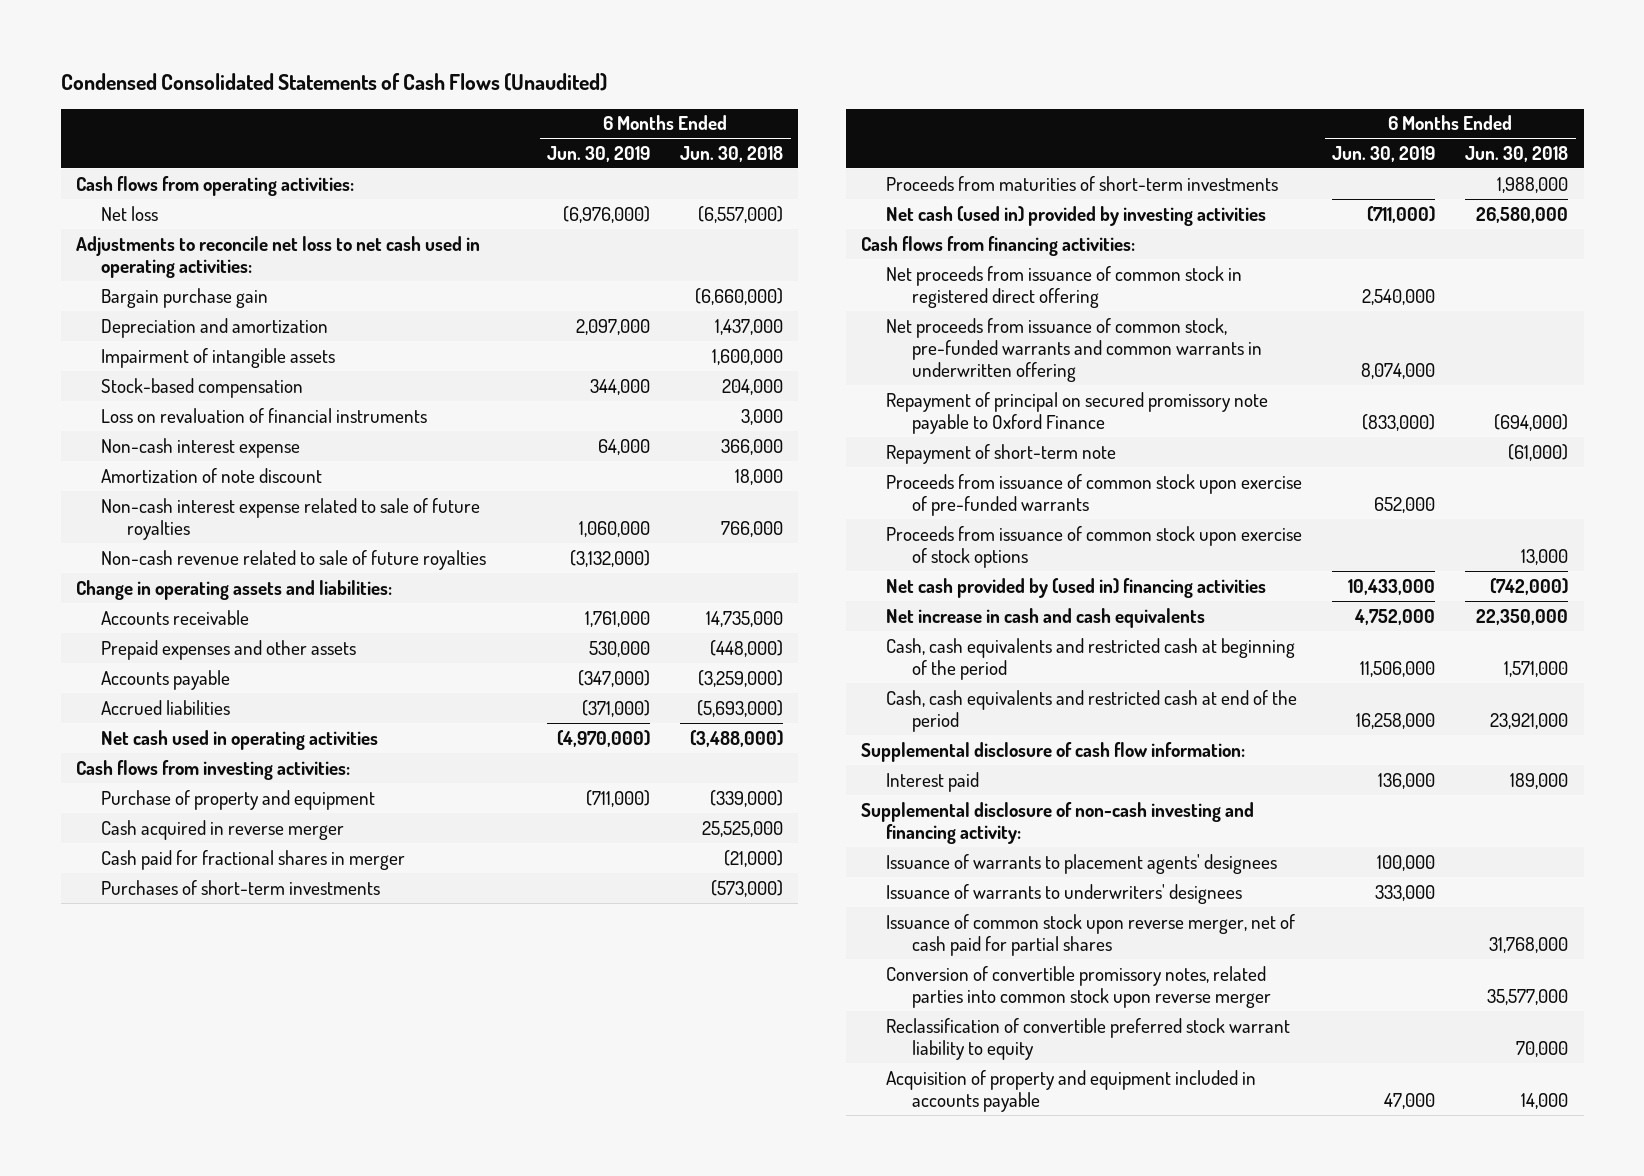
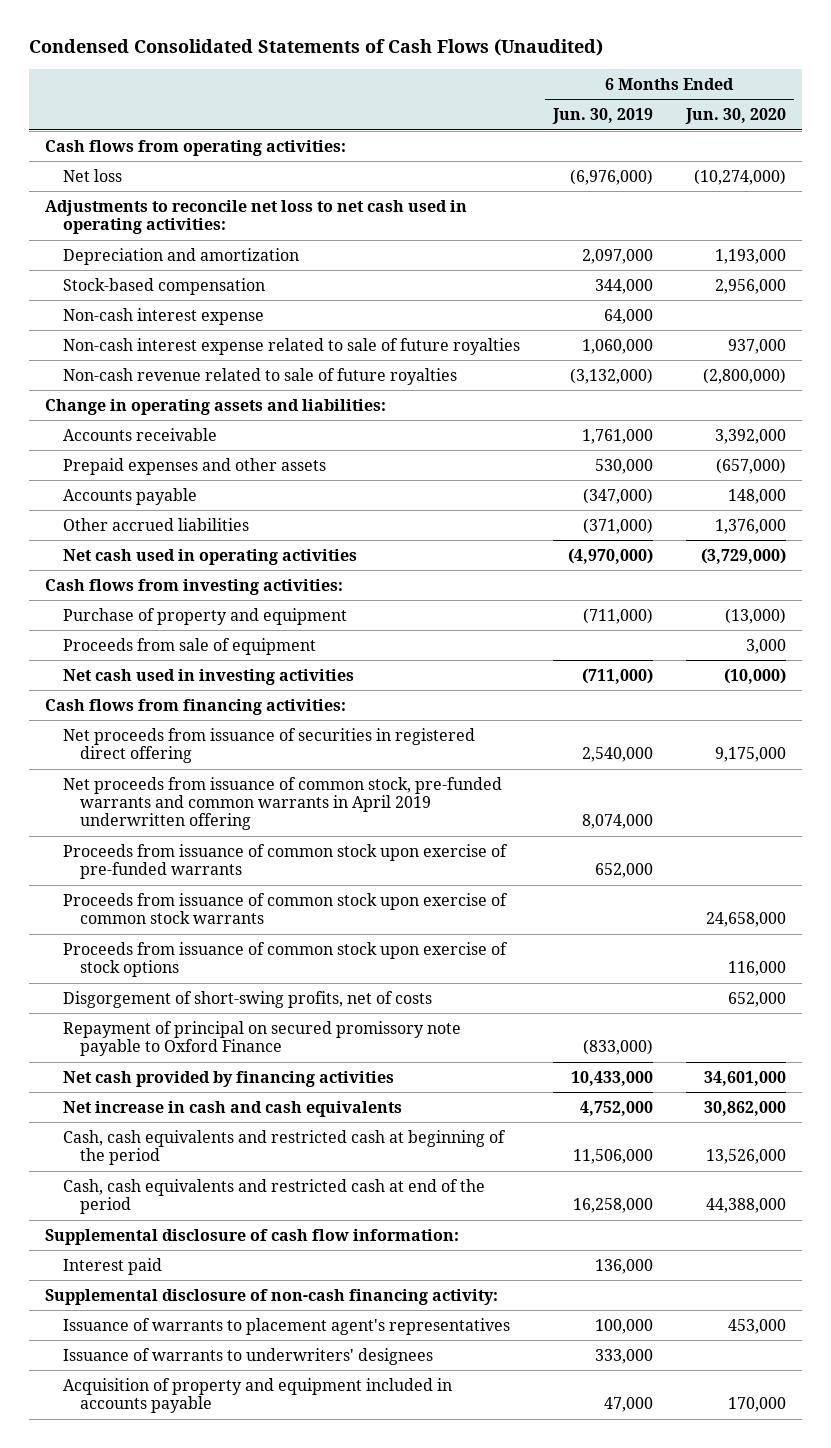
[680,145,784,162] Jun. 30, 2018 -> none
none -> [684,108,786,125] Jun. 30, 2020
[101,287,269,308] Bargain purchase gain -> none
[101,347,336,368] Impairment of intangible assets -> none
[101,407,428,423] Loss on revaluation of financial instruments -> none
[101,467,323,483] Amortization of note discount -> none
[101,699,231,715] Accrued liabilities -> [62,517,249,531] Other accrued liabilities
[101,819,345,840] Cash acquired in reverse merger -> none
[101,849,406,870] Cash paid for fractional shares in merger -> none
[101,879,381,895] Purchases of short-term investments -> none
[886,175,1279,191] Proceeds from maturities of short-term investments -> none
none -> [62,637,316,655] Proceeds from sale of equipment
[886,205,1267,226] Net cash (used in) provided by investing activities -> [62,668,354,685] Net cash used in investing activities
[886,443,1117,464] Repayment of short-term note -> none
[886,265,1243,308] Net proceeds from issuance of common stock in registered direct offering -> [62,727,475,764] Net proceeds from issuance of securities in registered direct offering
[886,317,1262,382] Net proceeds from issuance of common stock, pre-funded warrants and common warrants in underwritten offering -> [62,776,502,831] Net proceeds from issuance of common stock, pre-funded warrants and common warrants in April 2019 underwritten offering
none -> [62,892,508,925] Proceeds from issuance of common stock upon exercise of common stock warrants
none -> [62,990,432,1008] Disgorgement of short-swing profits, net of costs
[886,391,1269,434] Repayment of principal on secured promissory note payable to Oxford Finance -> [62,1020,461,1057] Repayment of principal on secured promissory note payable to Oxford Finance
[886,577,1267,598] Net cash provided by (used in) financing activities -> [62,1070,394,1087] Net cash provided by financing activities
[860,801,1254,844] Supplemental disclosure of non-cash investing and financing activity: -> [45,1288,499,1305] Supplemental disclosure of non-cash financing activity:
[886,853,1278,874] Issuance of warrants to placement agents' designees -> [62,1317,510,1335] Issuance of warrants to placement agent's representatives
[886,913,1296,956] Issuance of common stock upon reverse merger, net of cash paid for partial shares -> none
[886,965,1271,1008] Conversion of convertible promissory notes, related parties into common stock upon reverse merger -> none
[886,1017,1291,1060] Reclassification of convertible preferred stock warrant liability to equity -> none

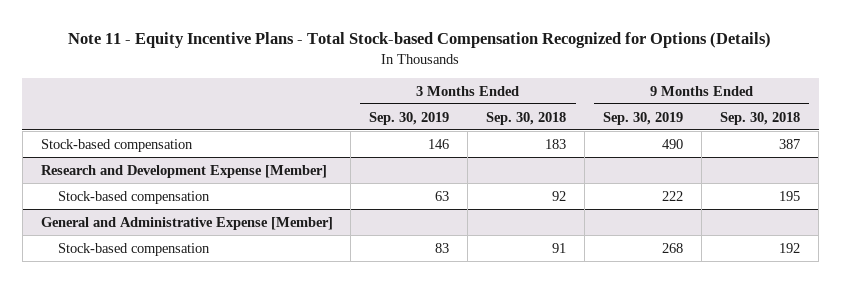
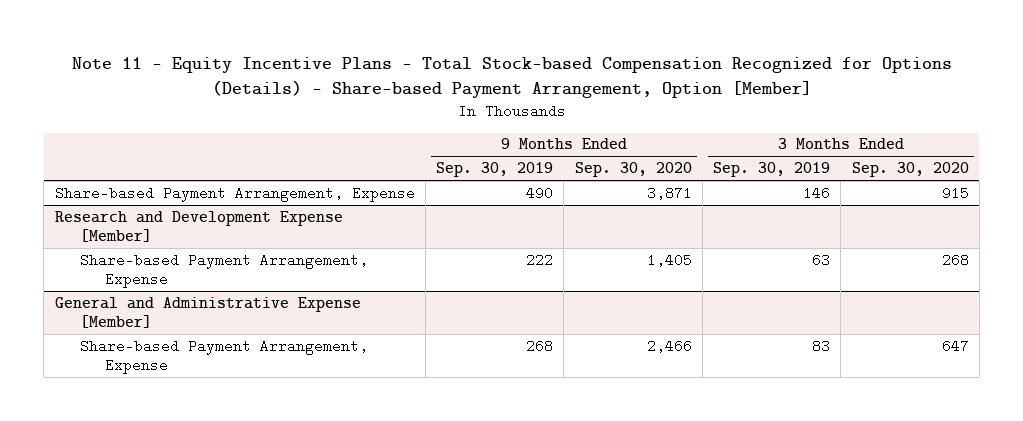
[68,32,772,49] Note 11 - Equity Incentive Plans - Total Stock-based Compensation Recognized for Options (Details) -> [71,57,952,99] Note 11 - Equity Incentive Plans - Total Stock-based Compensation Recognized for Options (Details) - Share-based Payment Arrangement, Option [Member]
[486,111,567,125] Sep. 30, 2018 -> none
[720,111,801,125] Sep. 30, 2018 -> none
none -> [574,162,692,178] Sep. 30, 2020
none -> [851,162,969,178] Sep. 30, 2020
[40,138,193,152] Stock-based compensation -> [54,185,415,202] Share-based Payment Arrangement, Expense
[58,190,211,204] Stock-based compensation -> [79,252,368,288] Share-based Payment Arrangement, Expense
[58,242,211,256] Stock-based compensation -> [79,338,368,374] Share-based Payment Arrangement, Expense

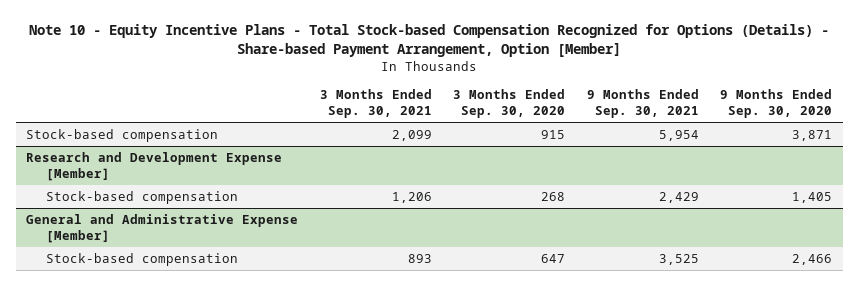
[71,57,952,99] Note 11 - Equity Incentive Plans - Total Stock-based Compensation Recognized for Options (Details) - Share-based Payment Arrangement, Option [Member] -> [29,23,830,58] Note 10 - Equity Incentive Plans - Total Stock-based Compensation Recognized for Options (Details) - Share-based Payment Arrangement, Option [Member]
[436,162,554,178] Sep. 30, 2019 -> none
[713,162,831,178] Sep. 30, 2019 -> none
none -> [319,89,432,119] 3 Months Ended Sep. 30, 2021
none -> [586,89,699,119] 9 Months Ended Sep. 30, 2021
[54,185,415,202] Share-based Payment Arrangement, Expense -> [26,129,219,143] Stock-based compensation
[79,252,368,288] Share-based Payment Arrangement, Expense -> [45,191,238,205] Stock-based compensation
[79,338,368,374] Share-based Payment Arrangement, Expense -> [45,253,238,267] Stock-based compensation

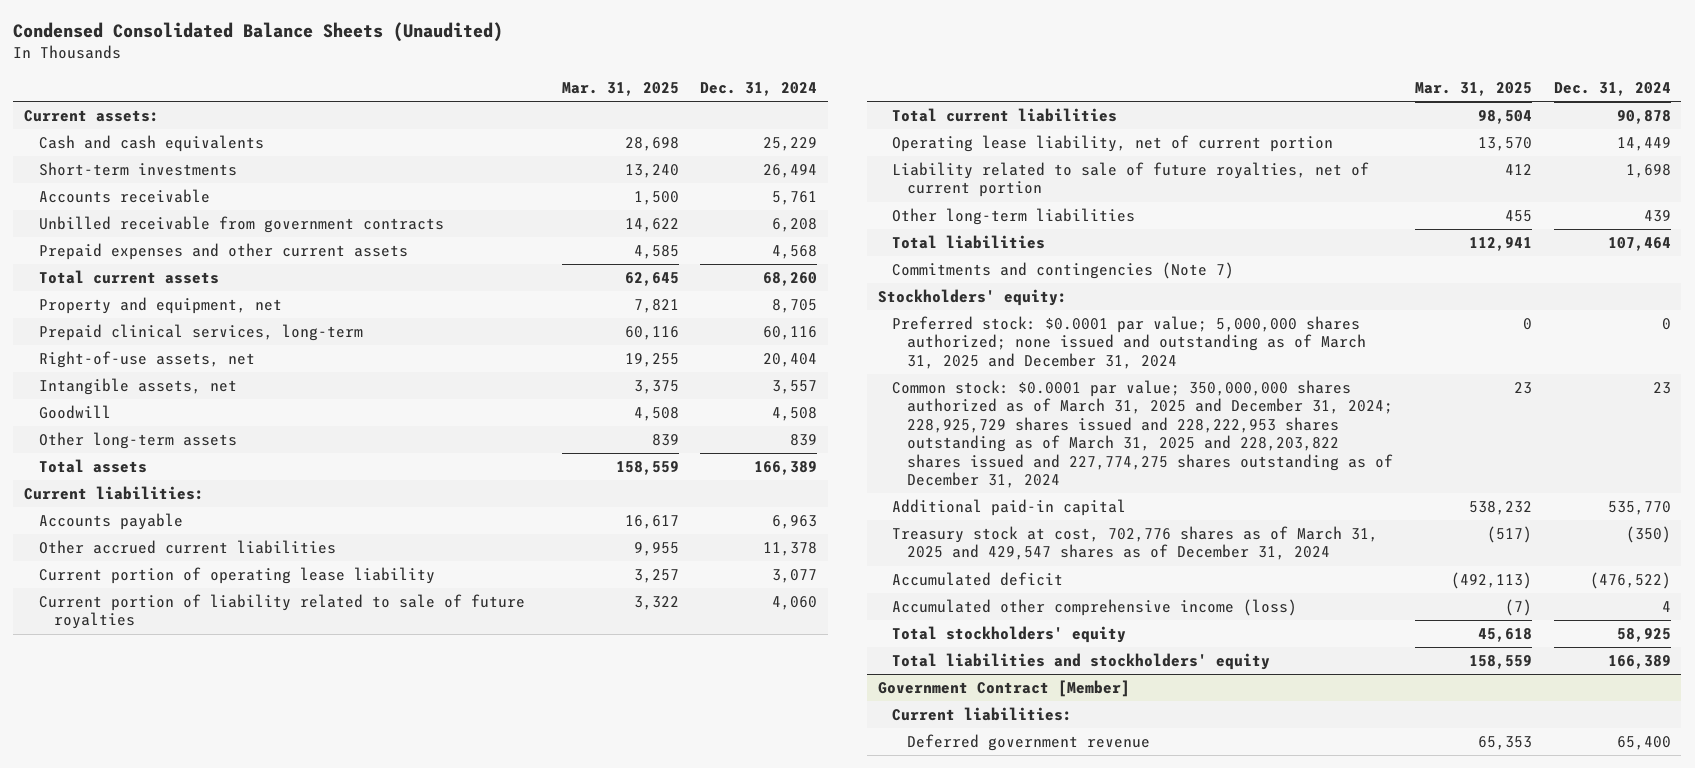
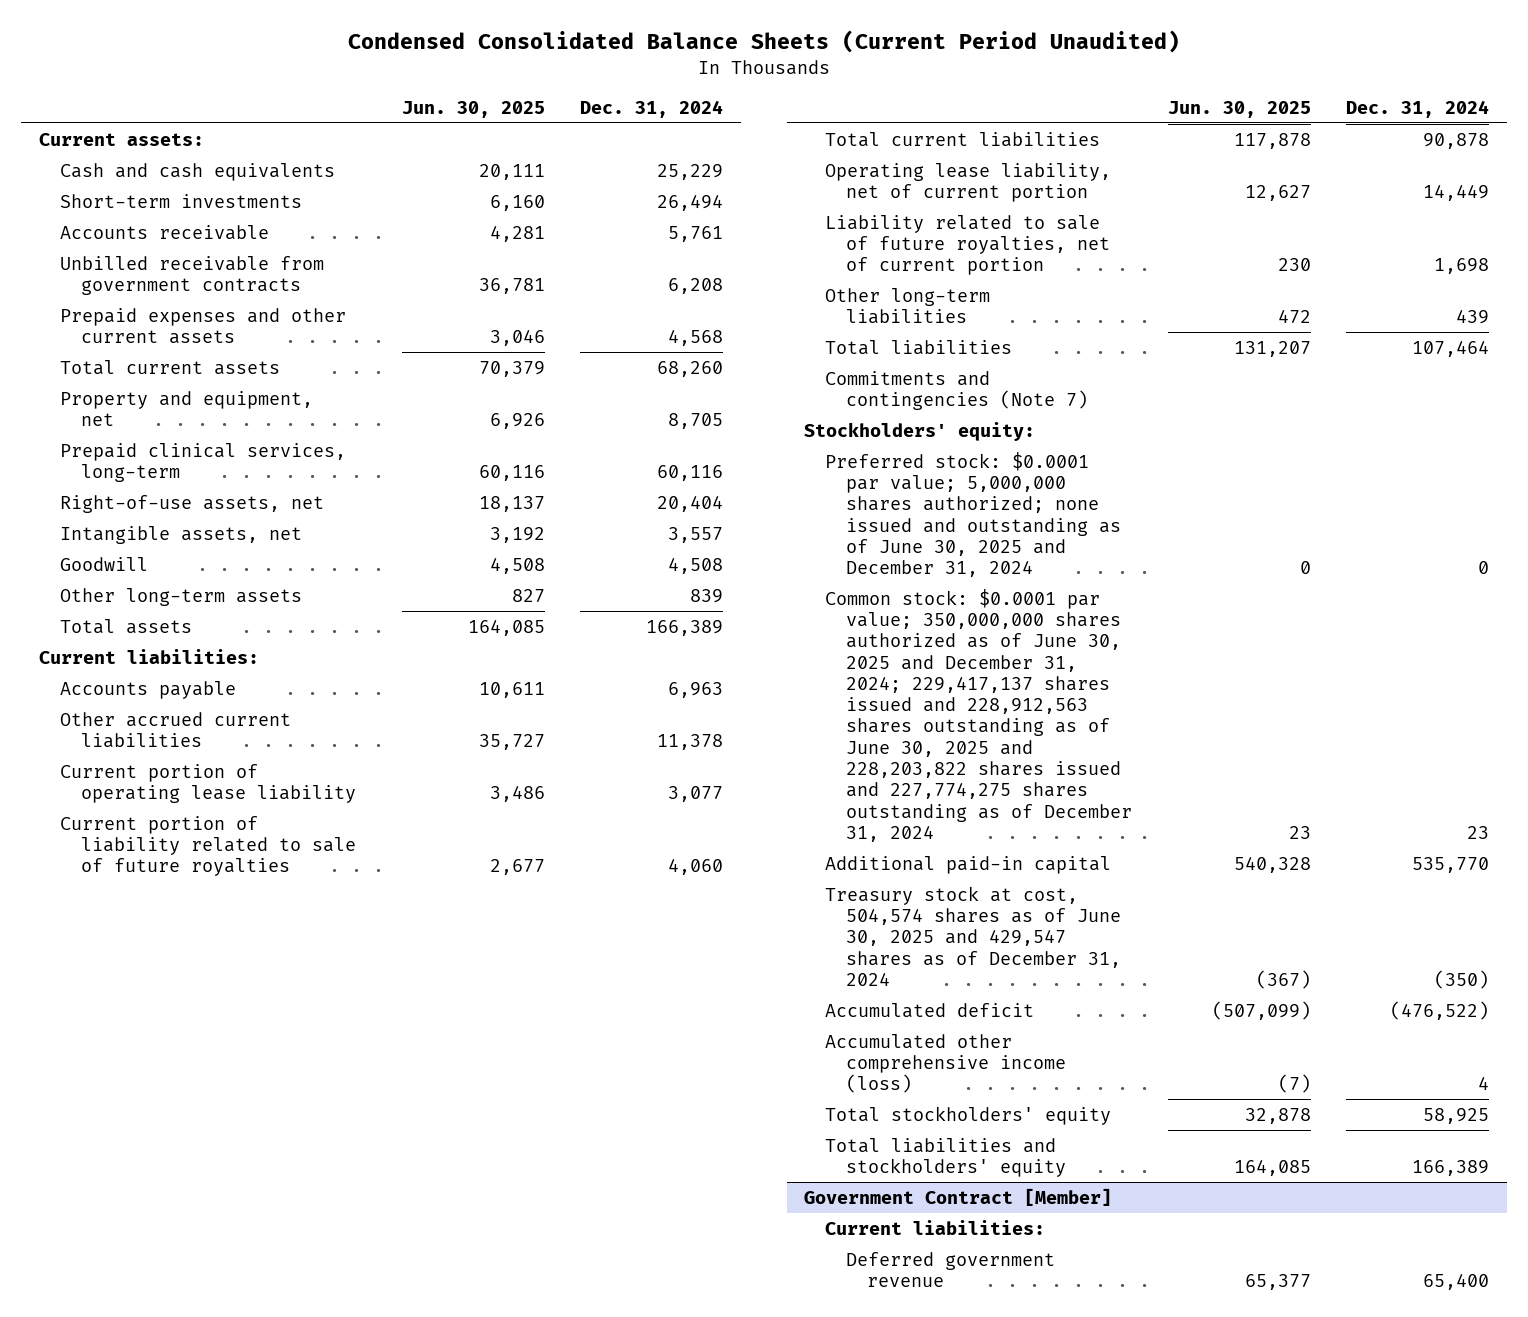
[13,22,504,43] Condensed Consolidated Balance Sheets (Unaudited) -> [347,30,1180,54] Condensed Consolidated Balance Sheets (Current Period Unaudited)
[561,81,679,96] Mar. 31, 2025 -> none
none -> [401,100,545,118] Jun. 30, 2025
[892,316,1367,369] Preferred stock: $0.0001 par value; 5,000,000 shares authorized; none issued and outstanding as of March 31, 2025 and December 31, 2024 -> [825,451,1122,578] Preferred stock: $0.0001 par value; 5,000,000 shares authorized; none issued and outstanding as of June 30, 2025 and December 31, 2024
[892,380,1394,488] Common stock: $0.0001 par value; 350,000,000 shares authorized as of March 31, 2025 and December 31, 2024; 228,925,729 shares issued and 228,222,953 shares outstanding as of March 31, 2025 and 228,203,822 shares issued and 227,774,275 shares outstanding as of December 31, 2024 -> [825,588,1133,842] Common stock: $0.0001 par value; 350,000,000 shares authorized as of June 30, 2025 and December 31, 2024; 229,417,137 shares issued and 228,912,563 shares outstanding as of June 30, 2025 and 228,203,822 shares issued and 227,774,275 shares outstanding as of December 31, 2024
[892,526,1379,561] Treasury stock at cost, 702,776 shares as of March 31, 2025 and 429,547 shares as of December 31, 2024 -> [825,885,1122,986] Treasury stock at cost, 504,574 shares as of June 30, 2025 and 429,547 shares as of December 31, 2024

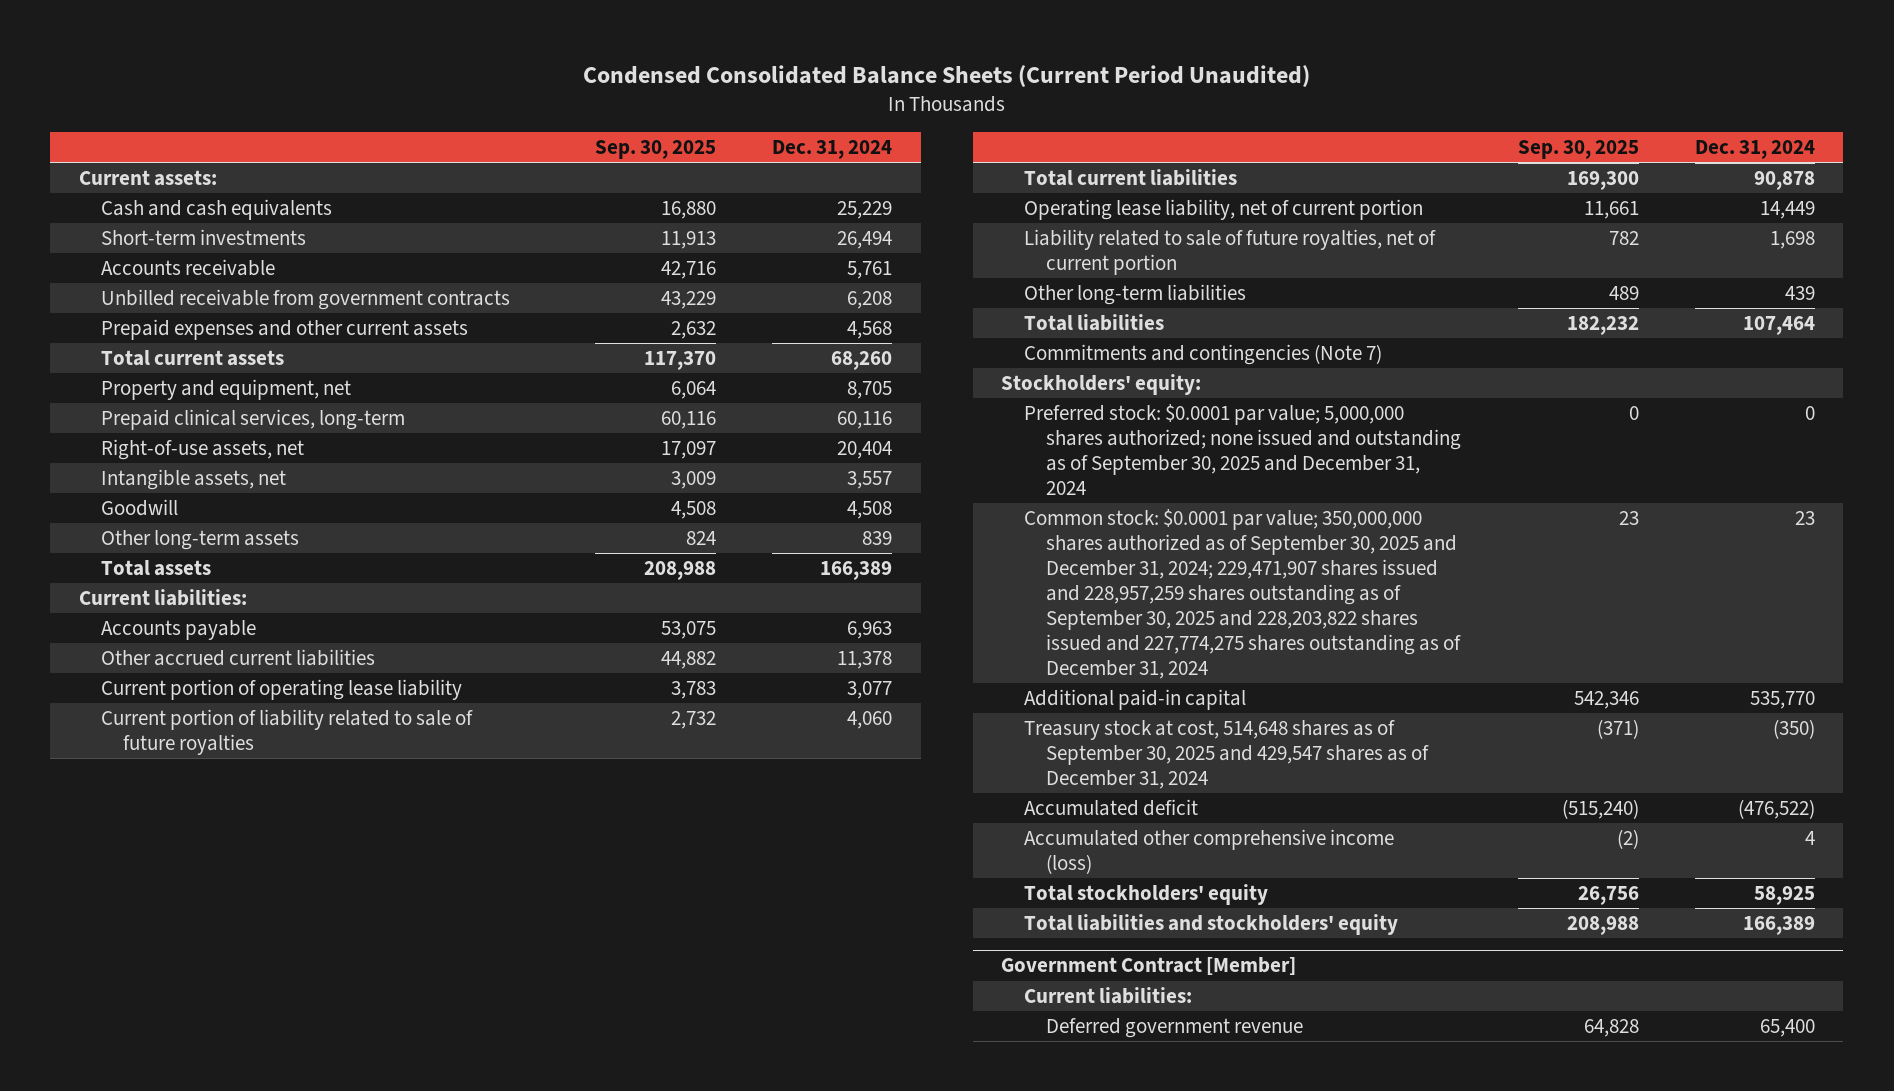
[401,100,545,118] Jun. 30, 2025 -> none
none -> [594,139,716,159] Sep. 30, 2025
[825,451,1122,578] Preferred stock: $0.0001 par value; 5,000,000 shares authorized; none issued and outstanding as of June 30, 2025 and December 31, 2024 -> [1023,403,1461,495] Preferred stock: $0.0001 par value; 5,000,000 shares authorized; none issued and outstanding as of September 30, 2025 and December 31, 2024
[825,588,1133,842] Common stock: $0.0001 par value; 350,000,000 shares authorized as of June 30, 2025 and December 31, 2024; 229,417,137 shares issued and 228,912,563 shares outstanding as of June 30, 2025 and 228,203,822 shares issued and 227,774,275 shares outstanding as of December 31, 2024 -> [1023,508,1461,679] Common stock: $0.0001 par value; 350,000,000 shares authorized as of September 30, 2025 and December 31, 2024; 229,471,907 shares issued and 228,957,259 shares outstanding as of September 30, 2025 and 228,203,822 shares issued and 227,774,275 shares outstanding as of December 31, 2024
[825,885,1122,986] Treasury stock at cost, 504,574 shares as of June 30, 2025 and 429,547 shares as of December 31, 2024 -> [1023,719,1429,789] Treasury stock at cost, 514,648 shares as of September 30, 2025 and 429,547 shares as of December 31, 2024

